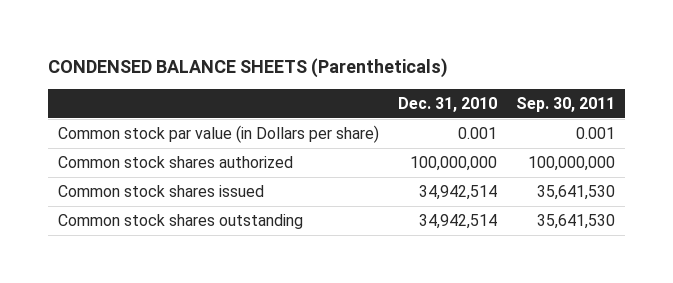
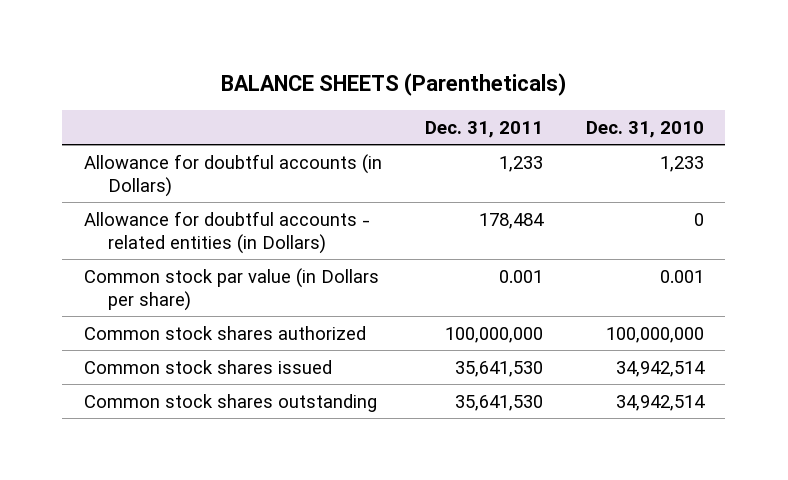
[48,57,449,78] CONDENSED BALANCE SHEETS (Parentheticals) -> [220,73,566,97] BALANCE SHEETS (Parentheticals)
[516,96,616,112] Sep. 30, 2011 -> none
none -> [424,120,543,138] Dec. 31, 2011
none -> [83,153,382,197] Allowance for doubtful accounts (in Dollars)
none -> [83,210,370,254] Allowance for doubtful accounts - related entities (in Dollars)

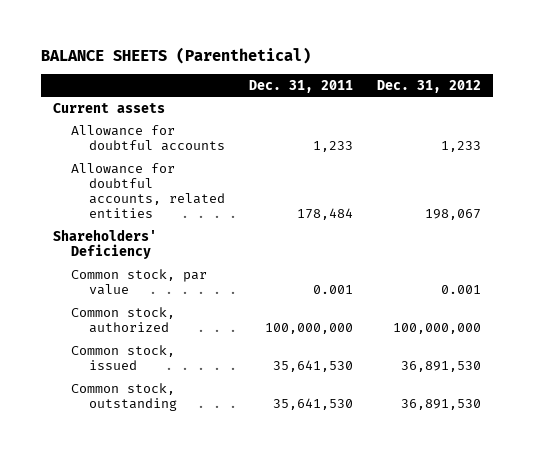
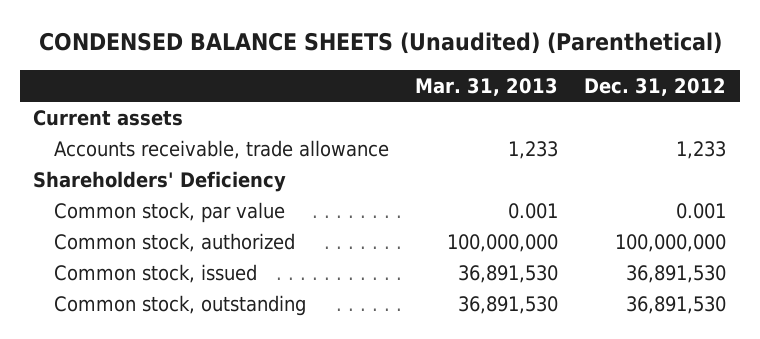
[41,47,312,65] BALANCE SHEETS (Parenthetical) -> [38,32,722,55] CONDENSED BALANCE SHEETS (Unaudited) (Parenthetical)
[249,79,354,93] Dec. 31, 2011 -> none
none -> [415,77,559,96] Mar. 31, 2013
[71,162,226,219] Allowance for doubtful accounts, related entities -> none
[71,124,226,151] Allowance for doubtful accounts -> [53,139,389,159] Accounts receivable, trade allowance

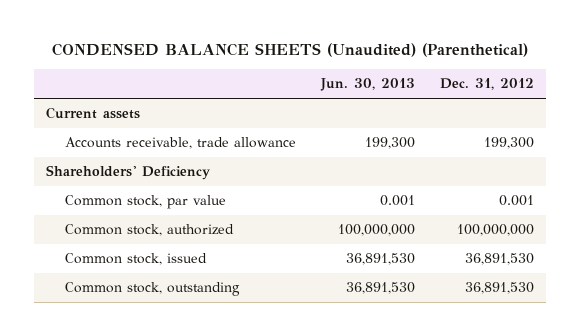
[415,77,559,96] Mar. 31, 2013 -> none
none -> [319,78,415,92] Jun. 30, 2013
[676,140,727,159] 1,233 -> [483,137,534,150] 199,300

